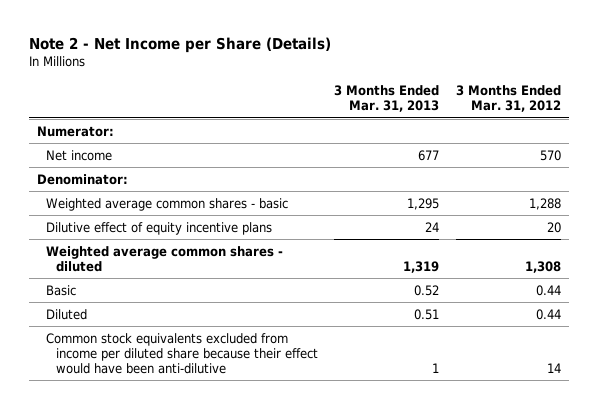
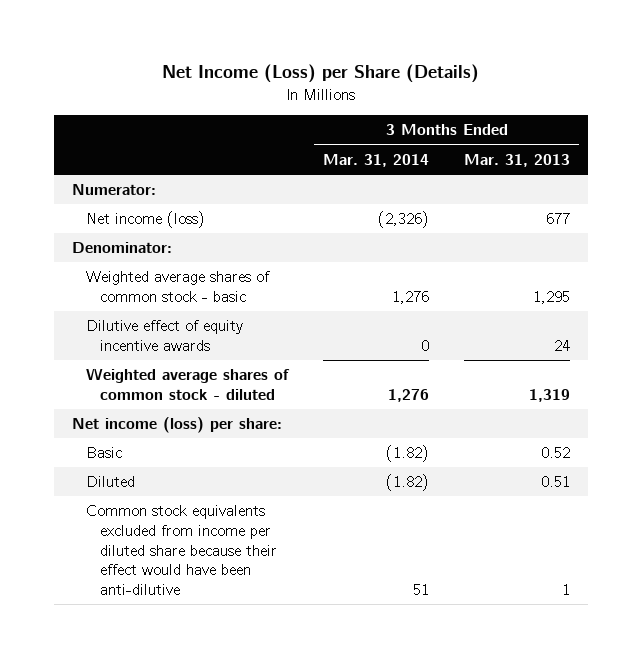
[28,36,331,53] Note 2 - Net Income per Share (Details) -> [161,64,479,84] Net Income (Loss) per Share (Details)
[455,84,561,112] 3 Months Ended Mar. 31, 2012 -> none
none -> [322,153,429,167] Mar. 31, 2014
[46,149,113,161] Net income -> [85,211,205,229] Net income (loss)
[46,197,289,211] Weighted average common shares - basic -> [85,271,270,302] Weighted average shares of common stock - basic
[46,221,273,235] Dilutive effect of equity incentive plans -> [85,320,243,351] Dilutive effect of equity incentive awards
[46,245,284,272] Weighted average common shares - diluted -> [85,368,290,400] Weighted average shares of common stock - diluted
none -> [71,417,282,434] Net income (loss) per share:

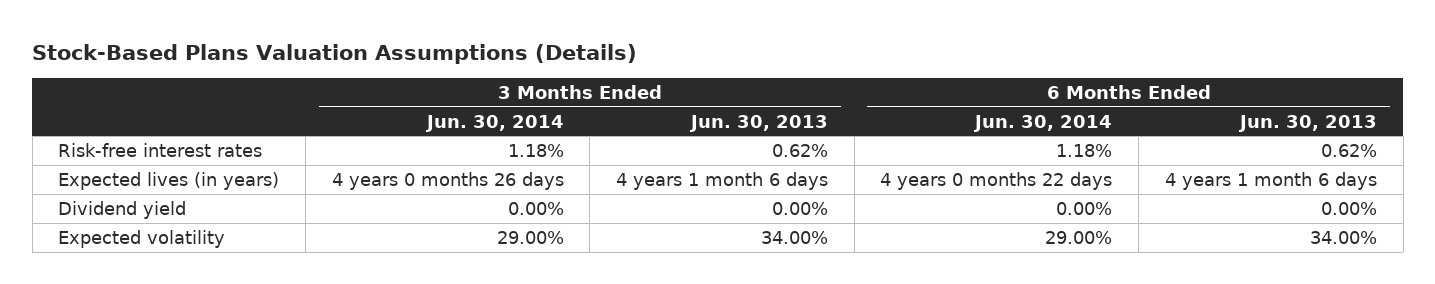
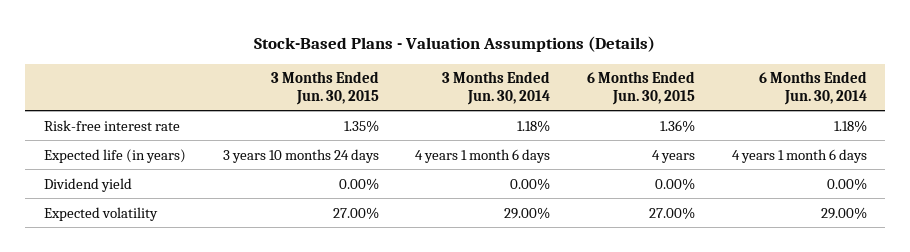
[32,44,638,65] Stock-Based Plans Valuation Assumptions (Details) -> [254,35,656,52] Stock-Based Plans - Valuation Assumptions (Details)
[689,114,829,132] Jun. 30, 2013 -> none
[1237,114,1377,132] Jun. 30, 2013 -> none
none -> [270,71,379,105] 3 Months Ended Jun. 30, 2015
none -> [586,71,695,105] 6 Months Ended Jun. 30, 2015
[58,142,263,157] Risk-free interest rates -> [43,119,180,131] Risk-free interest rate
[58,171,280,190] Expected lives (in years) -> [43,148,186,163] Expected life (in years)
[331,171,564,190] 4 years 0 months 26 days -> [415,148,551,163] 4 years 1 month 6 days
[880,171,1113,190] 4 years 0 months 22 days -> [731,148,867,163] 4 years 1 month 6 days

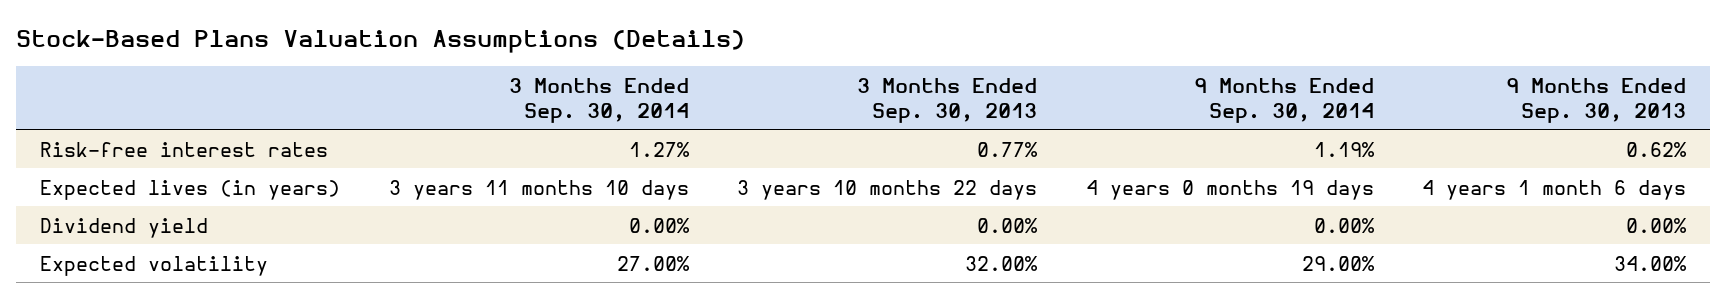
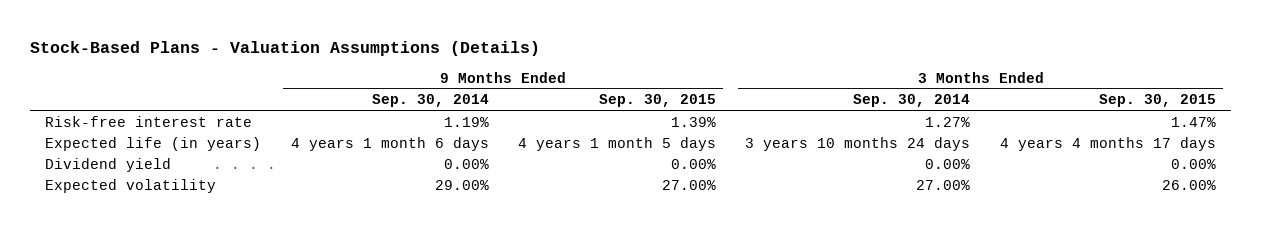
[16,29,746,53] Stock-Based Plans Valuation Assumptions (Details) -> [30,41,541,57] Stock-Based Plans - Valuation Assumptions (Details)
[857,77,1038,123] 3 Months Ended Sep. 30, 2013 -> none
[1506,77,1687,123] 9 Months Ended Sep. 30, 2013 -> none
none -> [598,94,716,108] Sep. 30, 2015
none -> [1098,94,1216,108] Sep. 30, 2015
[40,141,329,157] Risk-free interest rates -> [45,115,253,127] Risk-free interest rate
[40,179,341,200] Expected lives (in years) -> [45,136,262,151] Expected life (in years)
[388,179,689,200] 3 years 11 months 10 days -> [745,136,971,151] 3 years 10 months 24 days
[1085,179,1374,200] 4 years 0 months 19 days -> [290,136,489,151] 4 years 1 month 6 days

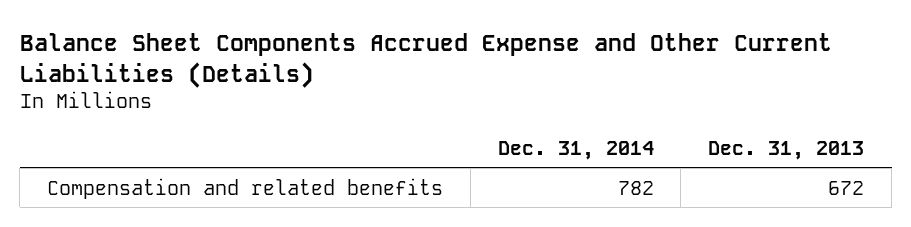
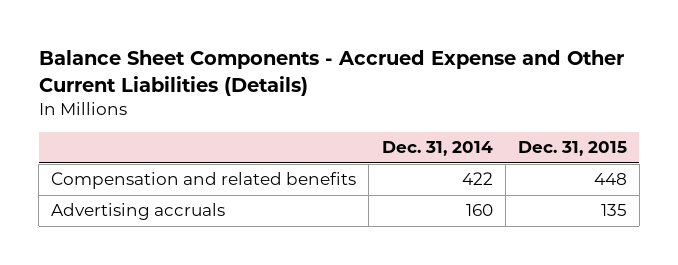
[19,32,832,88] Balance Sheet Components Accrued Expense and Other Current Liabilities (Details) -> [38,50,624,96] Balance Sheet Components - Accrued Expense and Other Current Liabilities (Details)
[708,140,865,160] Dec. 31, 2013 -> none
none -> [517,141,627,157] Dec. 31, 2015
[617,180,654,195] 782 -> [461,172,493,186] 422
none -> [51,203,226,221] Advertising accruals

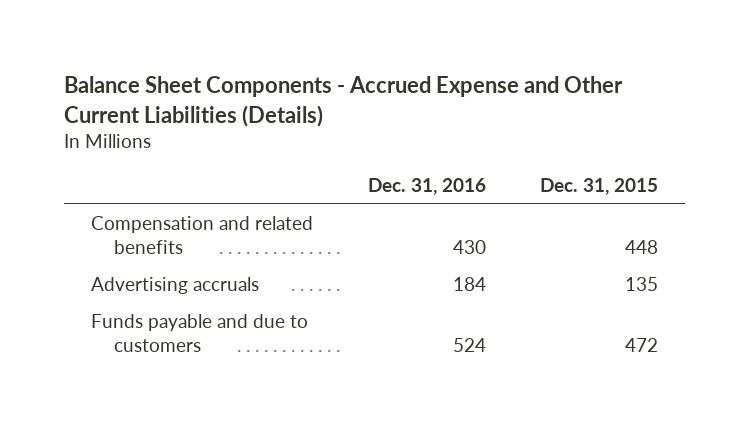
[381,141,493,157] Dec. 31, 2014 -> none
none -> [367,178,486,196] Dec. 31, 2016
none -> [91,314,309,353] Funds payable and due to customers

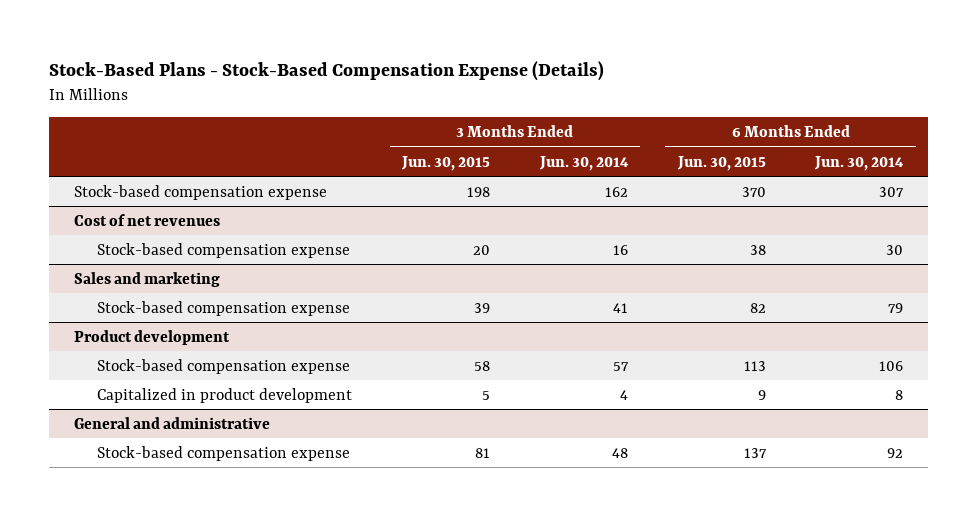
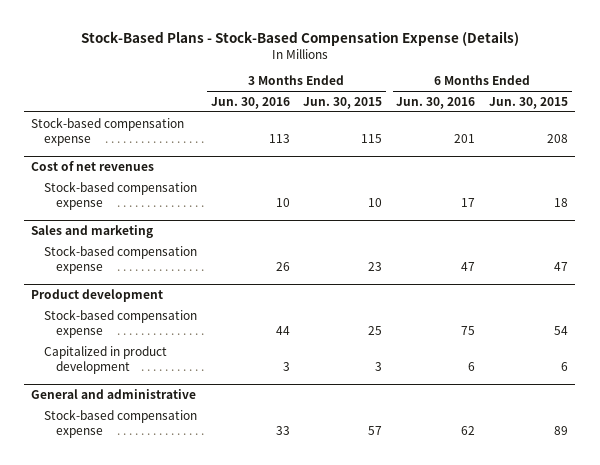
[538,155,629,171] Jun. 30, 2014 -> none
[814,155,905,171] Jun. 30, 2014 -> none
none -> [210,96,290,109] Jun. 30, 2016
none -> [396,96,476,109] Jun. 30, 2016
[467,186,491,197] 198 -> [361,133,383,143] 115
[741,186,766,197] 370 -> [547,133,569,143] 208
[473,244,491,255] 20 -> [368,197,383,207] 10
[749,244,766,255] 38 -> [554,197,569,207] 18
[474,302,491,313] 39 -> [368,261,383,271] 23
[749,302,766,313] 82 -> [554,261,569,271] 47
[474,360,491,371] 58 -> [368,325,383,335] 25
[743,360,766,371] 113 -> [554,325,569,335] 54
[482,390,491,400] 5 -> [375,361,383,371] 3
[757,389,766,400] 9 -> [561,361,569,371] 6
[475,447,491,458] 81 -> [368,425,383,435] 57
[743,447,767,458] 137 -> [554,425,569,435] 89

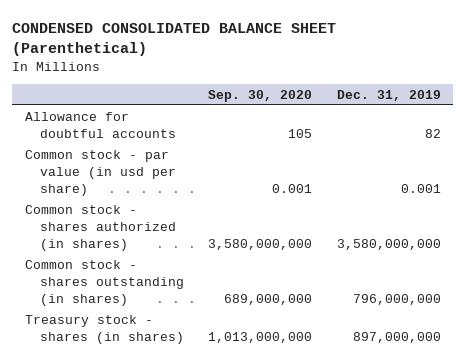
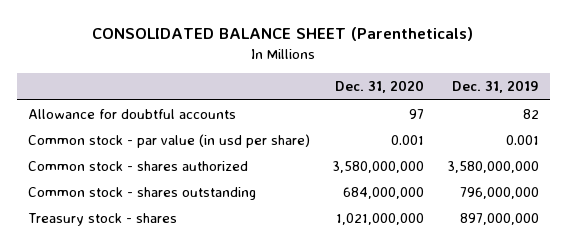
[12,22,337,57] CONDENSED CONSOLIDATED BALANCE SHEET (Parenthetical) -> [92,27,474,42] CONSOLIDATED BALANCE SHEET (Parentheticals)
[208,89,313,102] Sep. 30, 2020 -> none
none -> [335,80,425,94] Dec. 31, 2020
[24,204,176,251] Common stock - shares authorized (in shares) -> [27,161,248,172] Common stock - shares authorized
[24,259,184,306] Common stock - shares outstanding (in shares) -> [27,187,256,201] Common stock - shares outstanding
[24,314,184,344] Treasury stock - shares (in shares) -> [27,213,177,227] Treasury stock - shares

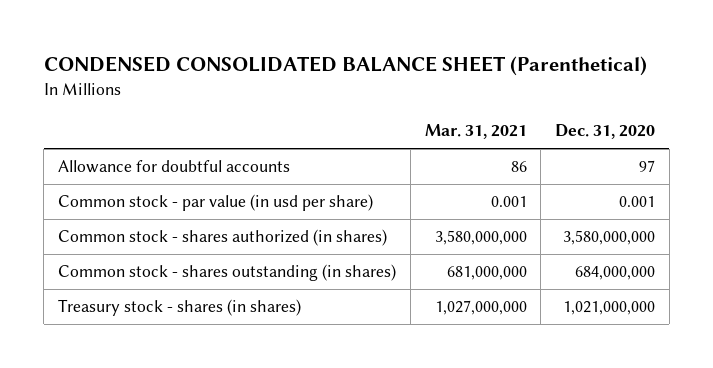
[92,27,474,42] CONSOLIDATED BALANCE SHEET (Parentheticals) -> [43,56,647,77] CONDENSED CONSOLIDATED BALANCE SHEET (Parenthetical)
[451,80,539,94] Dec. 31, 2019 -> none
none -> [424,124,527,140] Mar. 31, 2021
[27,161,248,172] Common stock - shares authorized -> [58,229,388,247] Common stock - shares authorized (in shares)
[27,187,256,201] Common stock - shares outstanding -> [58,264,397,282] Common stock - shares outstanding (in shares)
[27,213,177,227] Treasury stock - shares -> [58,299,302,317] Treasury stock - shares (in shares)

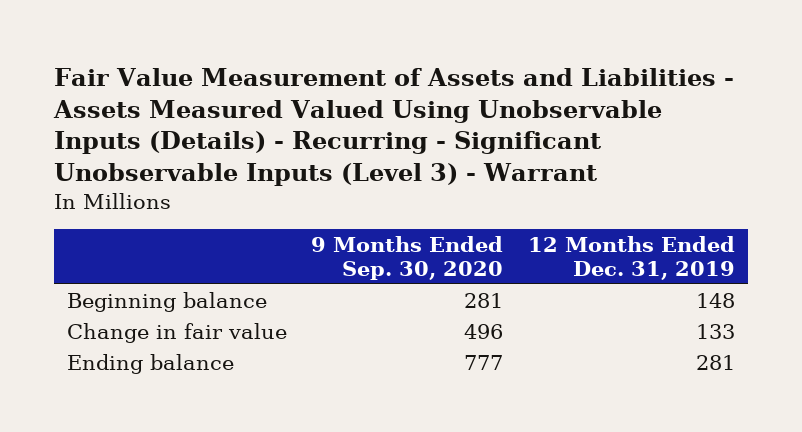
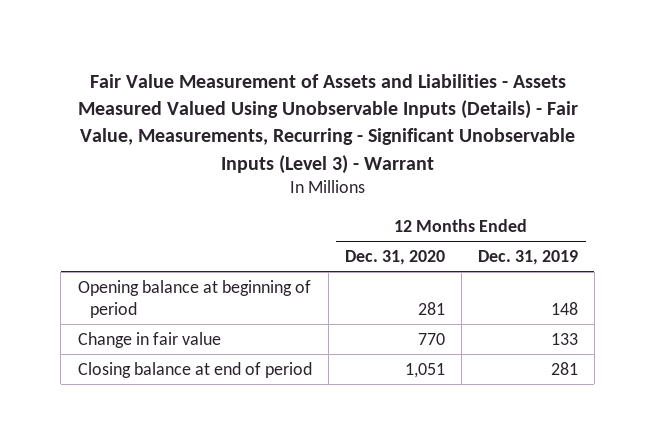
[53,67,735,187] Fair Value Measurement of Assets and Liabilities - Assets Measured Valued Using Unobservable Inputs (Details) - Recurring - Significant Unobservable Inputs (Level 3) - Warrant -> [77,74,578,174] Fair Value Measurement of Assets and Liabilities - Assets Measured Valued Using Unobservable Inputs (Details) - Fair Value, Measurements, Recurring - Significant Unobservable Inputs (Level 3) - Warrant
[311,236,504,280] 9 Months Ended Sep. 30, 2020 -> none
none -> [344,249,445,265] Dec. 31, 2020
[66,292,267,313] Beginning balance -> [77,279,311,318] Opening balance at beginning of period
[66,354,234,375] Ending balance -> [77,361,312,378] Closing balance at end of period

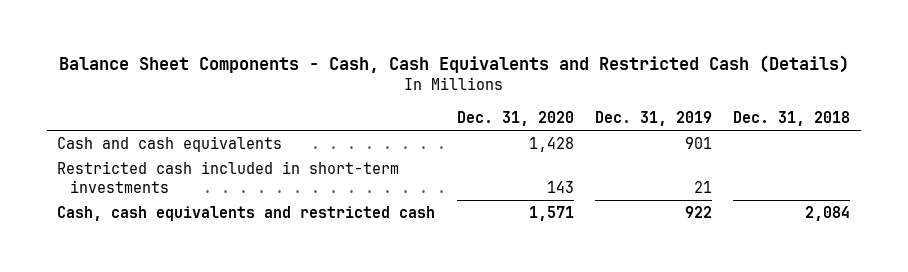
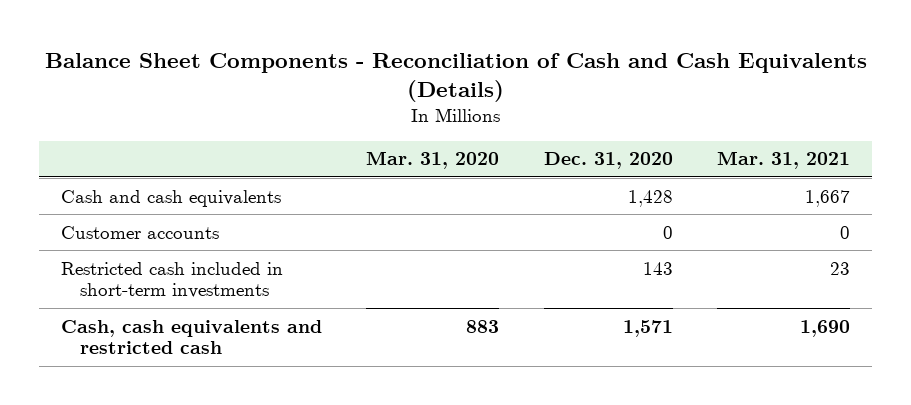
[58,54,849,73] Balance Sheet Components - Cash, Cash Equivalents and Restricted Cash (Details) -> [44,52,867,102] Balance Sheet Components - Reconciliation of Cash and Cash Equivalents (Details)
[595,111,713,127] Dec. 31, 2019 -> none
[733,111,851,127] Dec. 31, 2018 -> none
none -> [366,151,500,170] Mar. 31, 2020
none -> [717,151,851,170] Mar. 31, 2021
none -> [61,225,220,239] Customer accounts

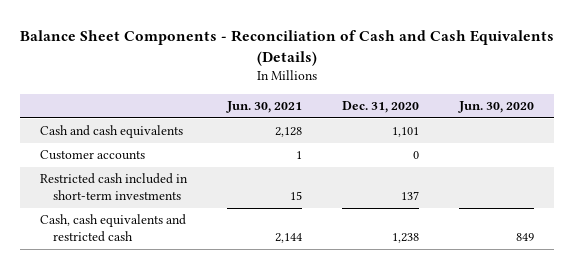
[366,151,500,170] Mar. 31, 2020 -> none
[717,151,851,170] Mar. 31, 2021 -> none
none -> [225,101,302,114] Jun. 30, 2021
none -> [457,101,534,114] Jun. 30, 2020
[627,189,673,207] 1,428 -> [391,127,419,138] 1,101
[642,261,673,275] 143 -> [400,191,419,201] 137
[622,319,673,337] 1,571 -> [391,233,419,244] 1,238

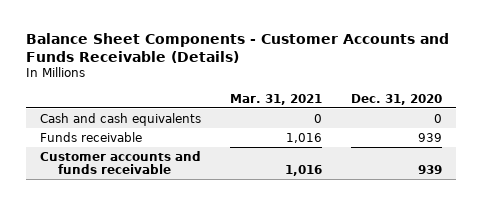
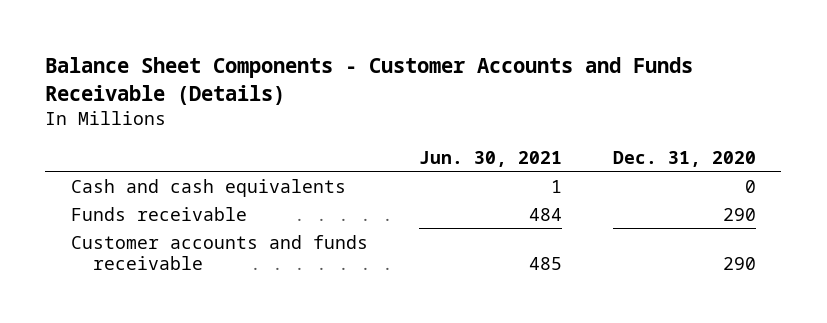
[229,93,322,105] Mar. 31, 2021 -> none
none -> [418,150,562,167] Jun. 30, 2021
[417,132,442,142] 939 -> [722,207,756,221] 290
[417,164,442,174] 939 -> [722,257,756,271] 290

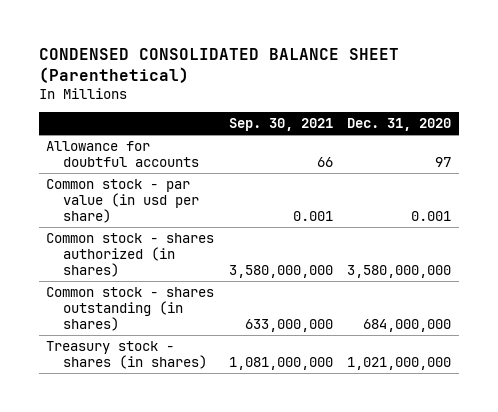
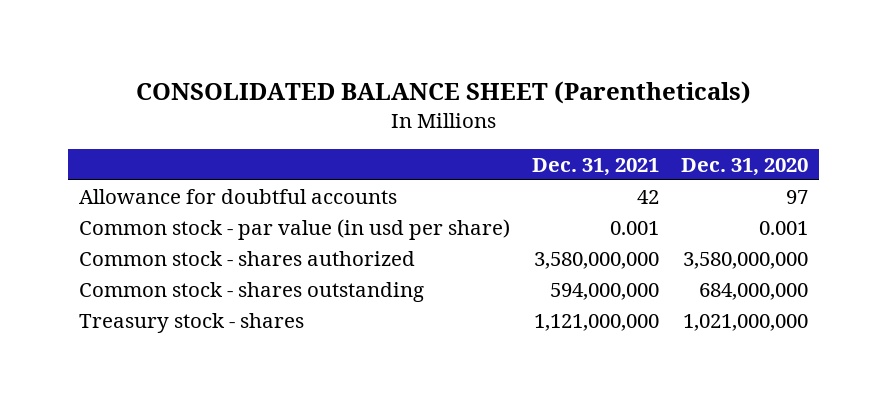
[38,47,399,83] CONDENSED CONSOLIDATED BALANCE SHEET (Parenthetical) -> [135,81,751,105] CONSOLIDATED BALANCE SHEET (Parentheticals)
[228,118,333,132] Sep. 30, 2021 -> none
none -> [532,157,660,176] Dec. 31, 2021
[46,232,215,277] Common stock - shares authorized (in shares) -> [79,250,416,266] Common stock - shares authorized
[46,286,215,331] Common stock - shares outstanding (in shares) -> [79,281,425,302] Common stock - shares outstanding
[46,340,208,369] Treasury stock - shares (in shares) -> [79,312,305,333] Treasury stock - shares

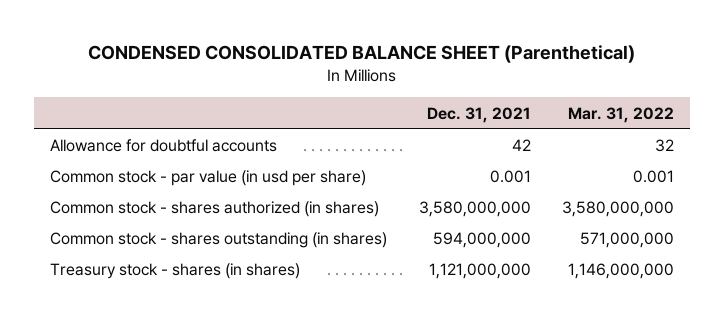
[135,81,751,105] CONSOLIDATED BALANCE SHEET (Parentheticals) -> [88,45,636,64] CONDENSED CONSOLIDATED BALANCE SHEET (Parenthetical)
[681,157,809,176] Dec. 31, 2020 -> none
none -> [568,106,675,123] Mar. 31, 2022
[79,250,416,266] Common stock - shares authorized -> [50,201,380,218] Common stock - shares authorized (in shares)
[79,281,425,302] Common stock - shares outstanding -> [50,232,388,249] Common stock - shares outstanding (in shares)
[79,312,305,333] Treasury stock - shares -> [50,263,301,280] Treasury stock - shares (in shares)

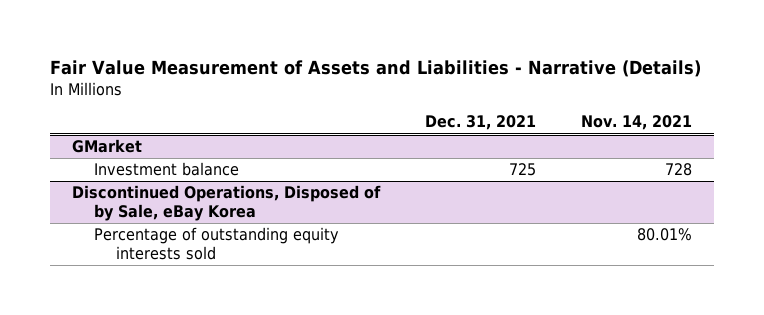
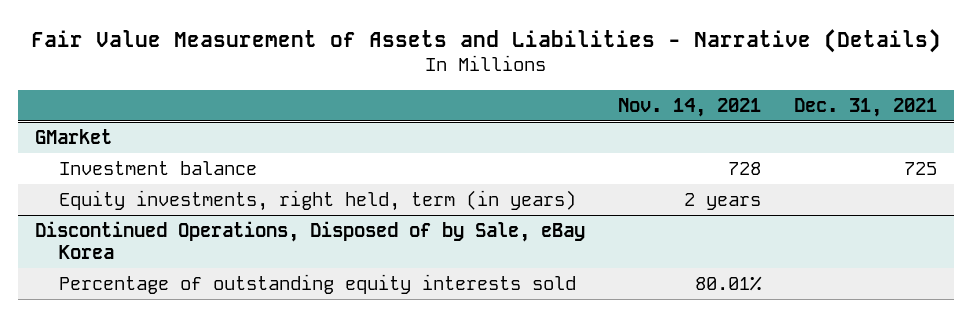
none -> [58,189,576,211] Equity investments, right held, term (in years)

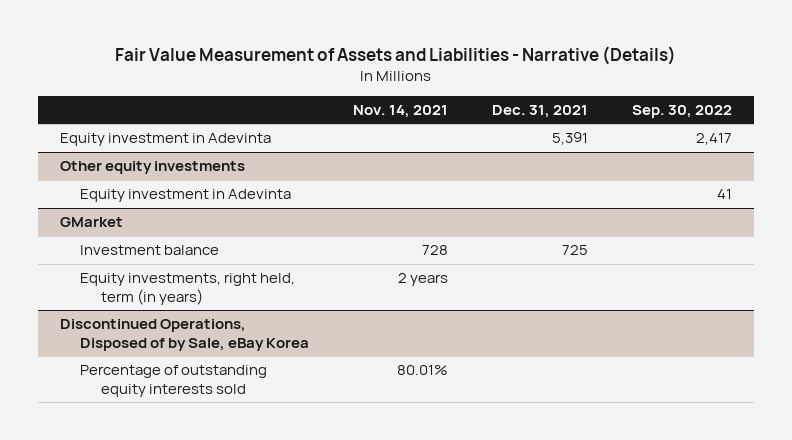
none -> [632,104,733,118] Sep. 30, 2022
none -> [59,133,271,147] Equity investment in Adevinta
none -> [59,161,245,175] Other equity investments
none -> [80,189,292,203] Equity investment in Adevinta

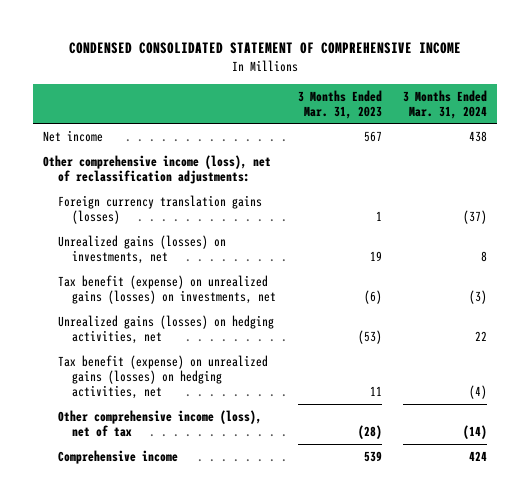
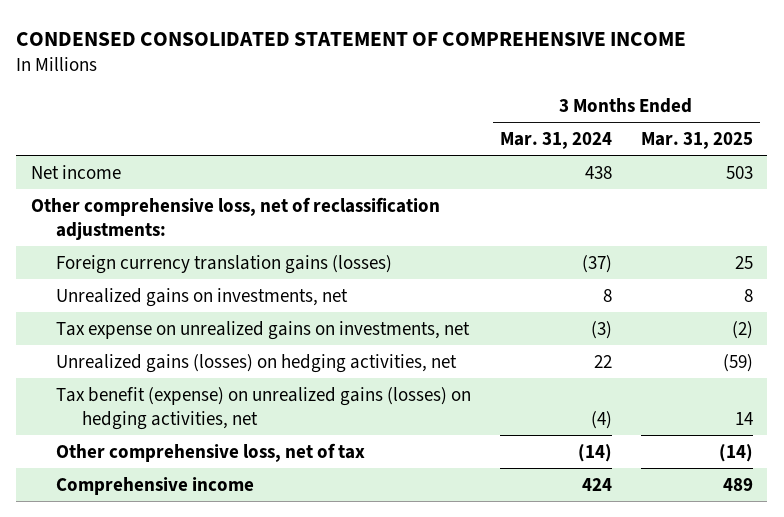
[297,89,382,119] 3 Months Ended Mar. 31, 2023 -> none
none -> [640,132,753,150] Mar. 31, 2025
[43,154,272,184] Other comprehensive income (loss), net of reclassification adjustments: -> [30,196,440,240] Other comprehensive loss, net of reclassification adjustments:
[57,234,226,264] Unrealized gains (losses) on investments, net -> [56,287,349,307] Unrealized gains on investments, net
[57,274,277,304] Tax benefit (expense) on unrealized gains (losses) on investments, net -> [56,320,471,340] Tax expense on unrealized gains on investments, net
[57,409,262,437] Other comprehensive income (loss), net of tax -> [56,442,366,462] Other comprehensive loss, net of tax

